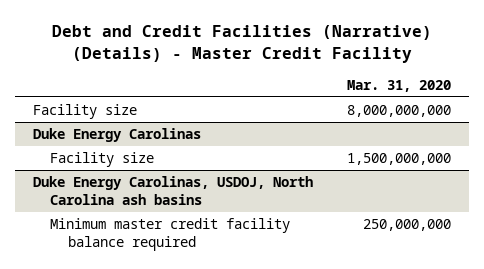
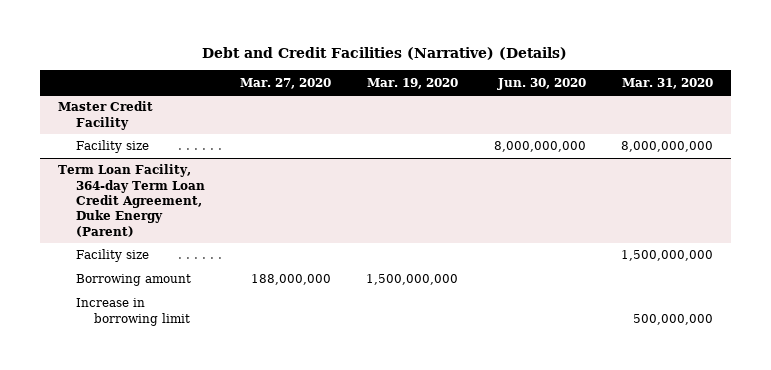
[51,25,432,63] Debt and Credit Facilities (Narrative) (Details) - Master Credit Facility -> [202,47,568,61] Debt and Credit Facilities (Narrative) (Details)
none -> [240,77,332,89] Mar. 27, 2020
none -> [367,77,459,89] Mar. 19, 2020
none -> [496,77,586,90] Jun. 30, 2020
none -> [57,101,153,130] Master Credit Facility
[32,128,201,143] Duke Energy Carolinas -> none
none -> [57,164,205,237] Term Loan Facility, 364-day Term Loan Credit Agreement, Duke Energy (Parent)
[32,176,313,206] Duke Energy Carolinas, USDOJ, North Carolina ash basins -> none
[50,218,291,252] Minimum master credit facility balance required -> none
none -> [75,274,191,287] Borrowing amount
none -> [75,298,191,326] Increase in borrowing limit

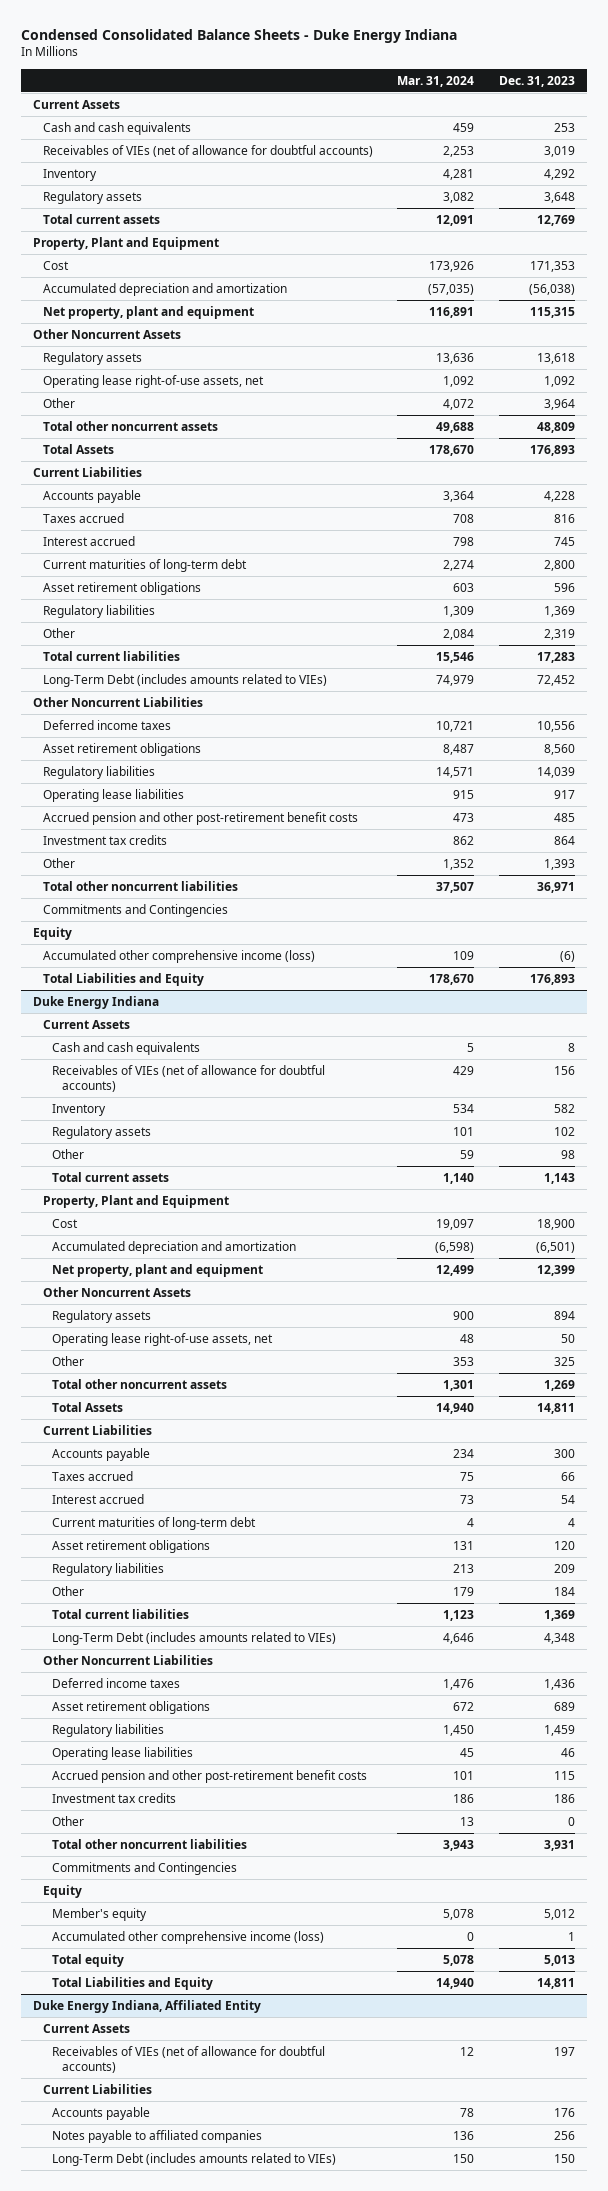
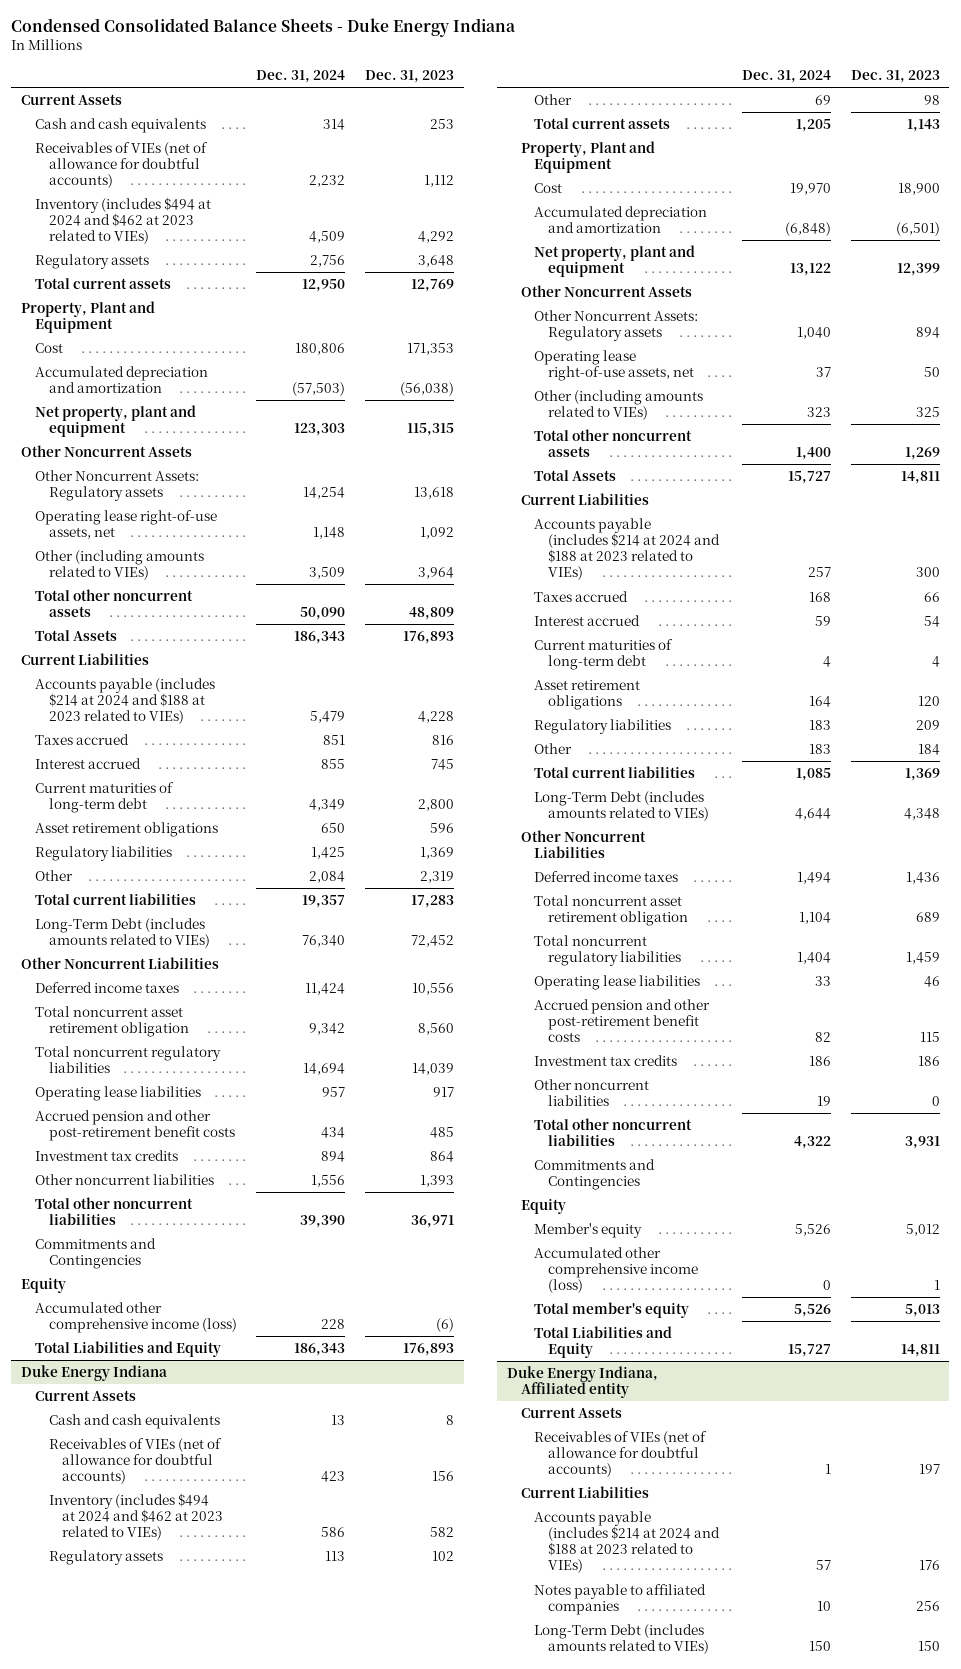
[397,75,475,87] Mar. 31, 2024 -> none
none -> [256,70,346,84] Dec. 31, 2024
[544,146,576,158] 3,019 -> [423,175,454,188] 1,112
[42,169,97,182] Inventory -> [34,196,211,245] Inventory (includes $494 at 2024 and $462 at 2023 related to VIEs)
[42,352,142,366] Regulatory assets -> [34,469,199,502] Other Noncurrent Assets: Regulatory assets
[42,398,75,409] Other -> [34,549,204,581] Other (including amounts related to VIEs)
[42,490,141,504] Accounts payable -> [34,677,215,725] Accounts payable (includes $214 at 2024 and $188 at 2023 related to VIEs)
[42,743,201,757] Asset retirement obligations -> [34,1005,189,1038] Total noncurrent asset retirement obligation
[42,766,155,780] Regulatory liabilities -> [34,1045,221,1074] Total noncurrent regulatory liabilities
[42,858,75,869] Other -> [34,1173,214,1185] Other noncurrent liabilities
[52,1104,107,1117] Inventory -> [48,1492,224,1541] Inventory (includes $494 at 2024 and $462 at 2023 related to VIEs)
[52,1310,152,1324] Regulatory assets -> [534,309,699,342] Other Noncurrent Assets: Regulatory assets
[52,1356,85,1367] Other -> [534,389,704,421] Other (including amounts related to VIEs)
[52,1448,151,1462] Accounts payable -> [534,517,721,581] Accounts payable (includes $214 at 2024 and $188 at 2023 related to VIEs)
[52,1701,211,1715] Asset retirement obligations -> [534,894,689,927] Total noncurrent asset retirement obligation
[52,1724,165,1738] Regulatory liabilities -> [534,934,682,967] Total noncurrent regulatory liabilities
[52,1816,85,1827] Other -> [534,1078,650,1107] Other noncurrent liabilities
[52,1954,125,1968] Total equity -> [534,1301,690,1318] Total member's equity
[33,2000,262,2014] Duke Energy Indiana, Affiliated Entity -> [506,1365,658,1399] Duke Energy Indiana, Affiliated entity
[52,2107,151,2121] Accounts payable -> [534,1510,721,1574] Accounts payable (includes $214 at 2024 and $188 at 2023 related to VIEs)

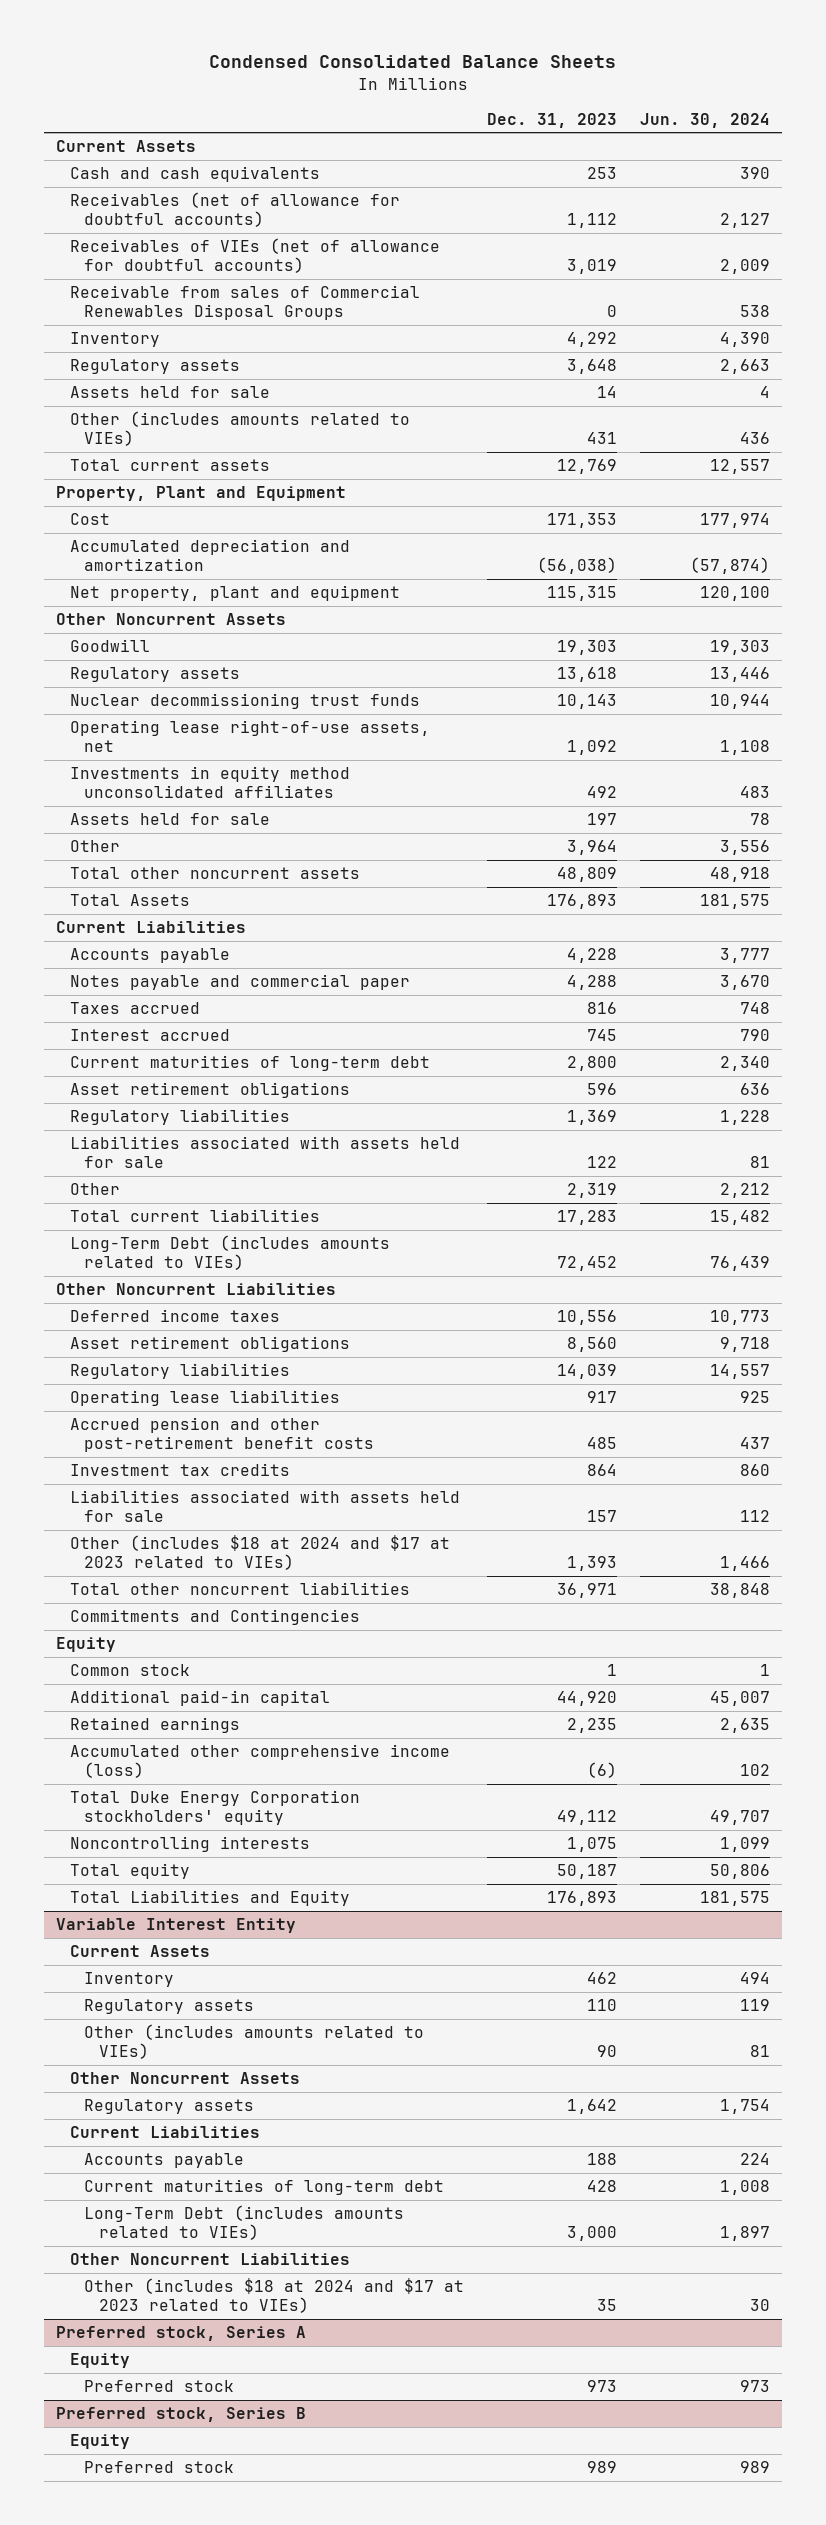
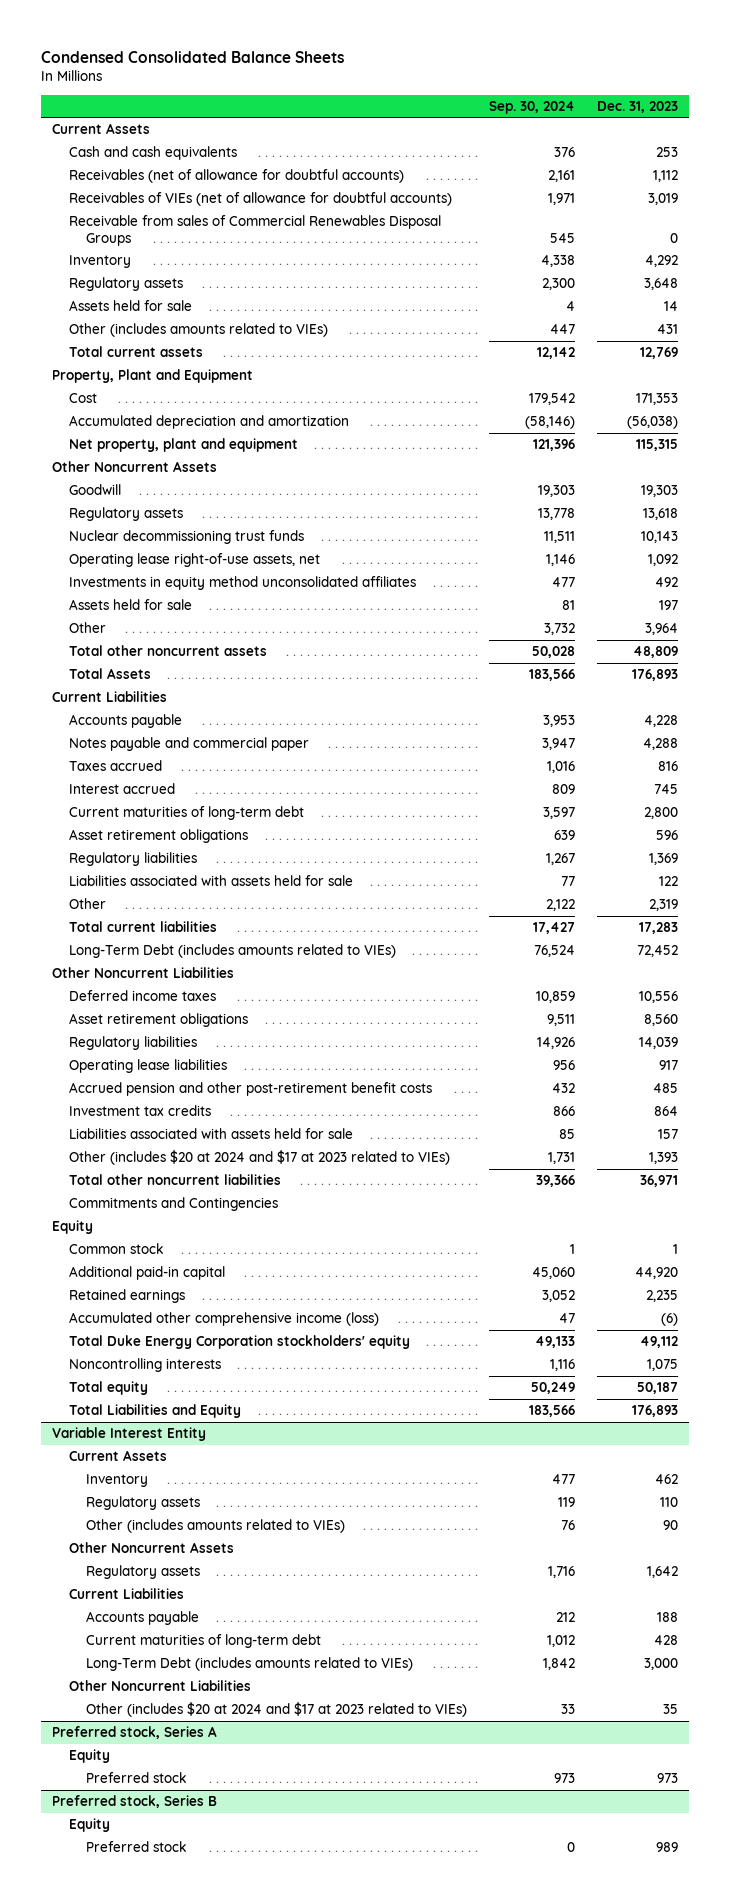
[640,112,771,128] Jun. 30, 2024 -> none
none -> [488,100,575,114] Sep. 30, 2024
[69,1535,450,1571] Other (includes $18 at 2024 and $17 at 2023 related to VIEs) -> [69,1150,451,1166] Other (includes $20 at 2024 and $17 at 2023 related to VIEs)
[84,2278,465,2314] Other (includes $18 at 2024 and $17 at 2023 related to VIEs) -> [85,1702,467,1718] Other (includes $20 at 2024 and $17 at 2023 related to VIEs)

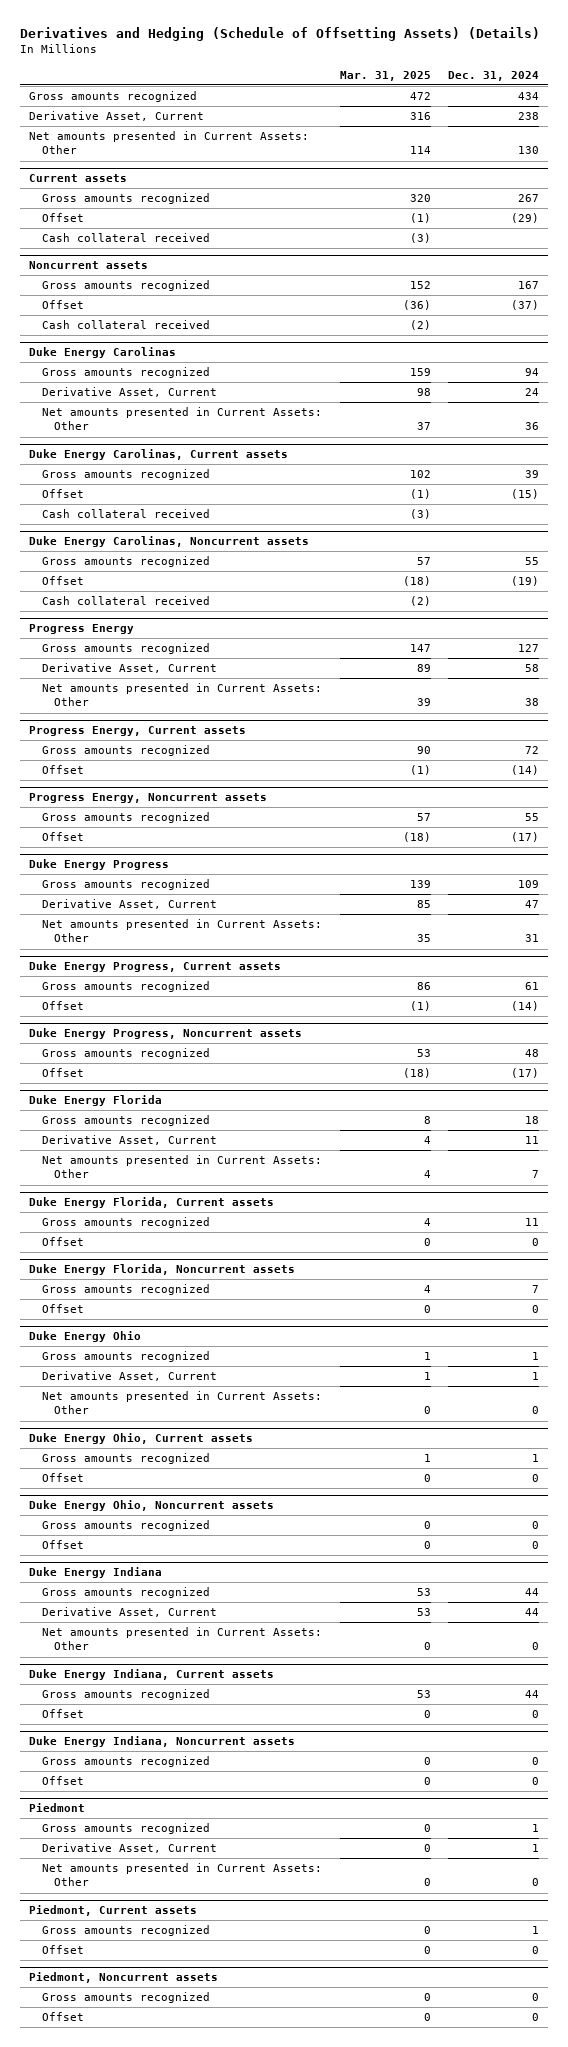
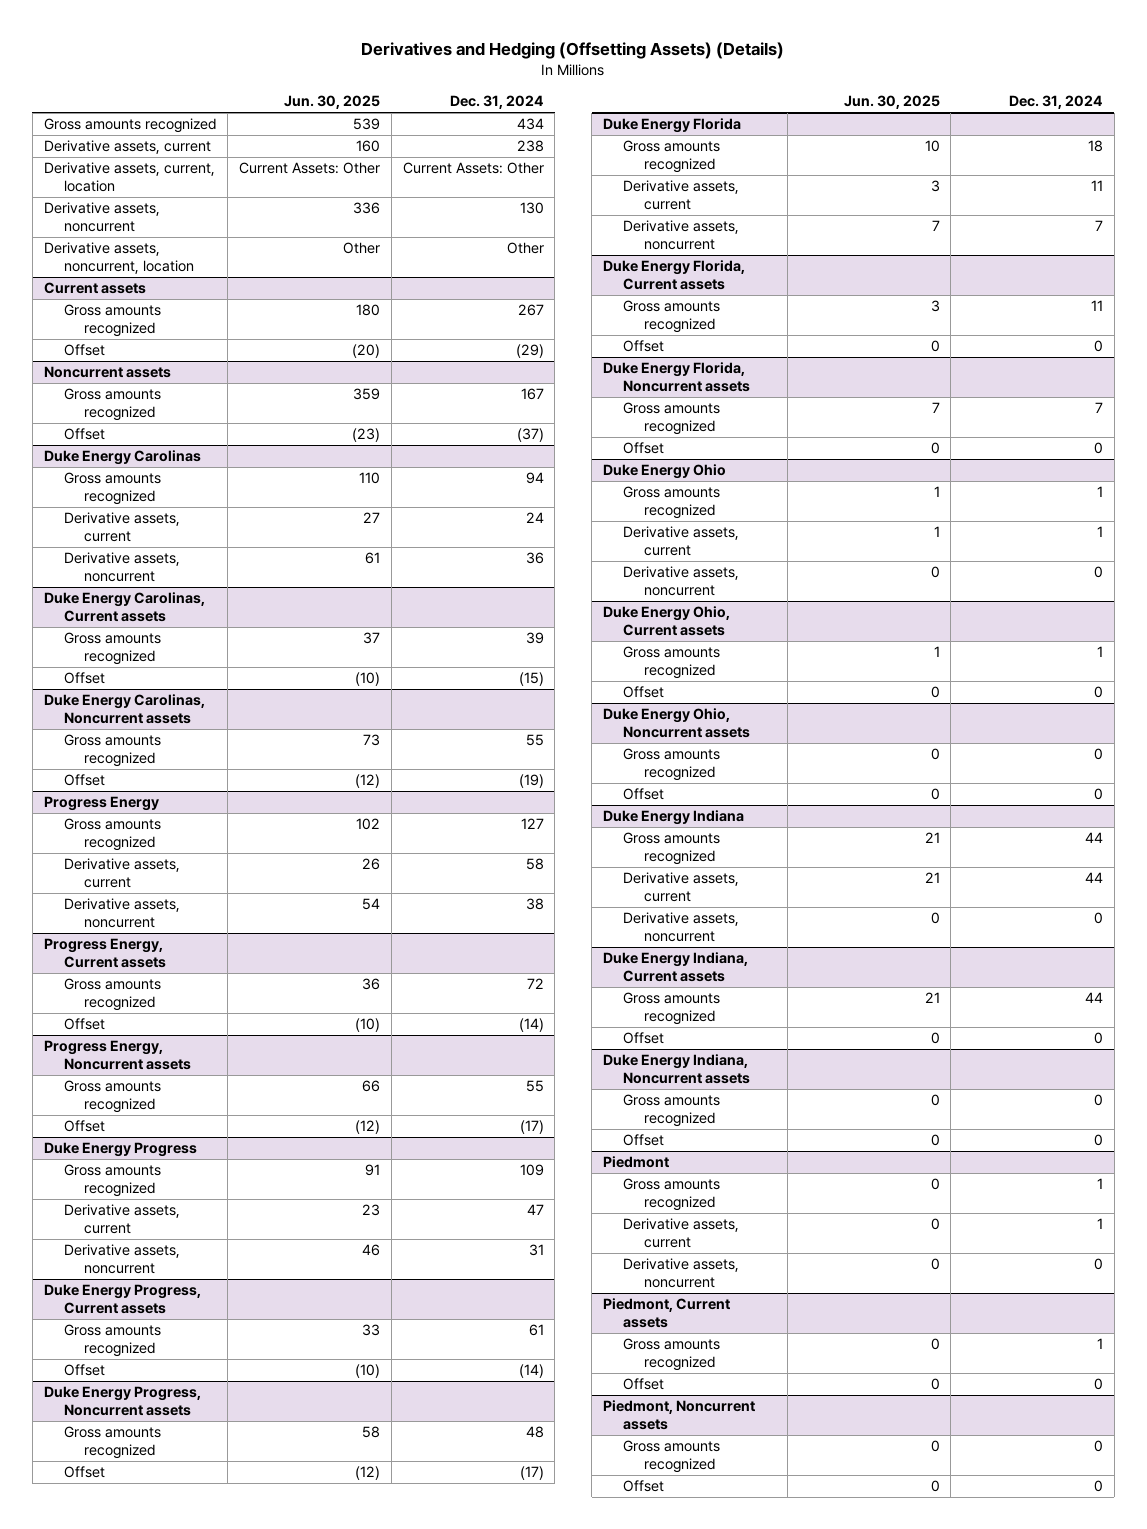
[20,26,541,41] Derivatives and Hedging (Schedule of Offsetting Assets) (Details) -> [361,42,785,60] Derivatives and Hedging (Offsetting Assets) (Details)
[339,70,431,81] Mar. 31, 2025 -> none
none -> [284,95,381,110] Jun. 30, 2025
[29,111,205,122] Derivative Asset, Current -> [43,140,211,155] Derivative assets, current
none -> [43,162,215,192] Derivative assets, current, location
[29,131,310,155] Net amounts presented in Current Assets: Other -> [43,202,160,232] Derivative assets, noncurrent
none -> [43,242,195,274] Derivative assets, noncurrent, location
[41,233,210,243] Cash collateral received -> none
[41,320,210,330] Cash collateral received -> none
[41,387,217,398] Derivative Asset, Current -> [64,512,181,542] Derivative assets, current
[41,407,322,431] Net amounts presented in Current Assets: Other -> [64,552,181,582] Derivative assets, noncurrent
[41,509,210,519] Cash collateral received -> none
[41,596,210,606] Cash collateral received -> none
[41,663,217,674] Derivative Asset, Current -> [64,858,181,888] Derivative assets, current
[41,683,322,707] Net amounts presented in Current Assets: Other -> [64,898,181,928] Derivative assets, noncurrent
[41,899,217,910] Derivative Asset, Current -> [64,1204,181,1234] Derivative assets, current
[41,919,322,943] Net amounts presented in Current Assets: Other -> [64,1244,181,1274] Derivative assets, noncurrent
[41,1135,217,1146] Derivative Asset, Current -> [623,180,740,210] Derivative assets, current
[41,1155,322,1179] Net amounts presented in Current Assets: Other -> [623,220,740,250] Derivative assets, noncurrent
[41,1371,217,1382] Derivative Asset, Current -> [623,526,740,556] Derivative assets, current
[41,1391,322,1415] Net amounts presented in Current Assets: Other -> [623,566,740,596] Derivative assets, noncurrent
[41,1607,217,1618] Derivative Asset, Current -> [623,872,740,902] Derivative assets, current
[41,1627,322,1651] Net amounts presented in Current Assets: Other -> [623,912,740,942] Derivative assets, noncurrent
[41,1843,217,1854] Derivative Asset, Current -> [623,1218,740,1248] Derivative assets, current
[41,1863,322,1887] Net amounts presented in Current Assets: Other -> [623,1258,740,1288] Derivative assets, noncurrent

